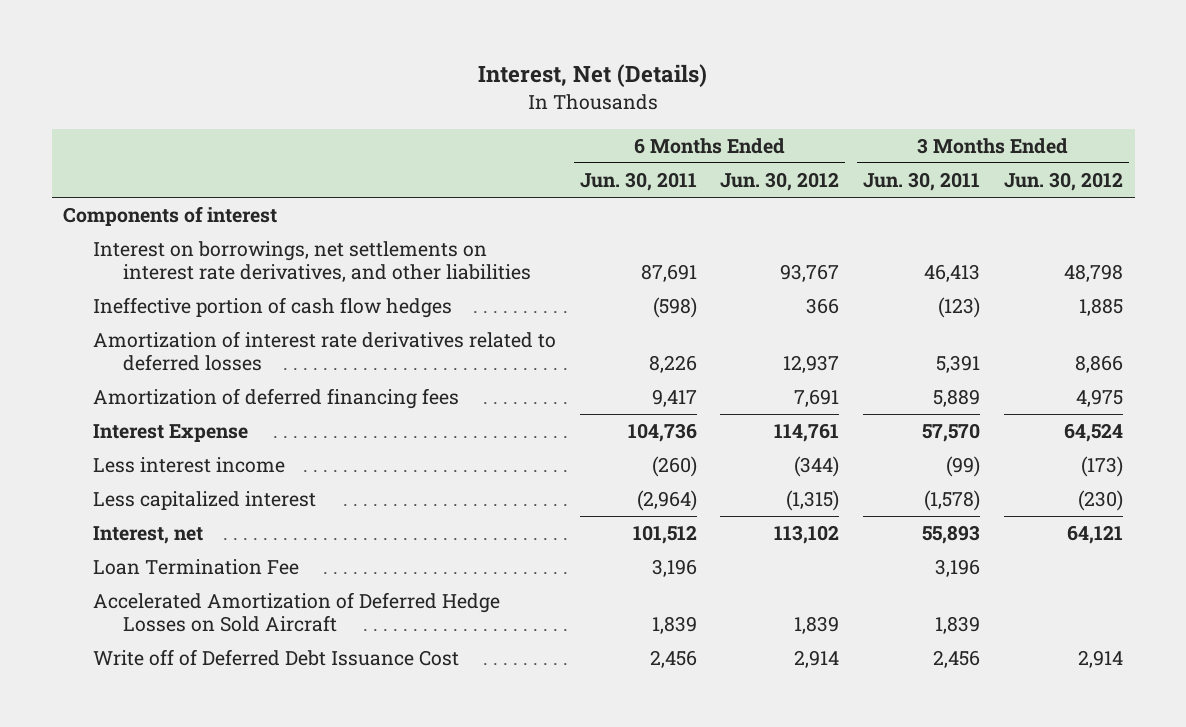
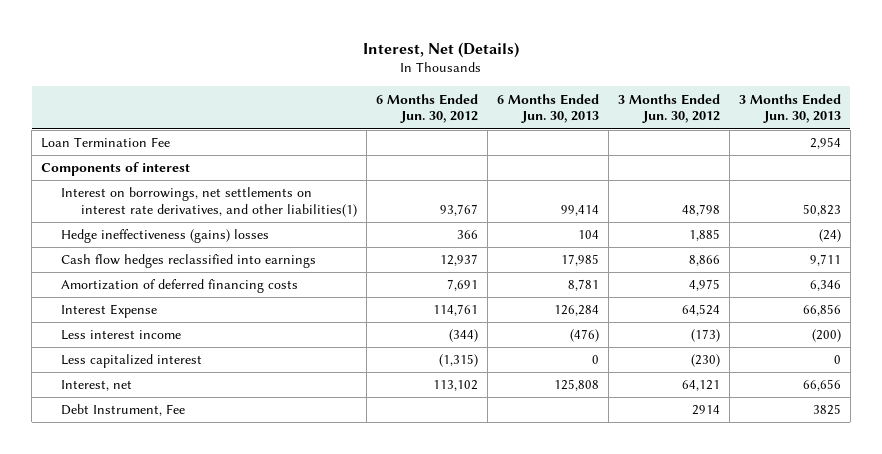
[579,172,697,192] Jun. 30, 2011 -> none
[863,172,981,192] Jun. 30, 2011 -> none
none -> [496,93,599,124] 6 Months Ended Jun. 30, 2013
none -> [738,93,841,124] 3 Months Ended Jun. 30, 2013
[93,559,300,576] Loan Termination Fee -> [41,137,171,149] Loan Termination Fee
[93,241,531,283] Interest on borrowings, net settlements on interest rate derivatives, and other liabilities -> [61,187,357,218] Interest on borrowings, net settlements on interest rate derivatives, and other liabilities(1)
[93,297,453,319] Ineffective portion of cash flow hedges -> [61,229,270,244] Hedge ineffectiveness (gains) losses
[93,331,557,372] Amortization of interest rate derivatives related to deferred losses -> [61,254,317,269] Cash flow hedges reclassified into earnings
[93,388,460,410] Amortization of deferred financing fees -> [61,279,299,294] Amortization of deferred financing costs
[93,592,501,633] Accelerated Amortization of Deferred Hedge Losses on Sold Aircraft -> none
[93,649,460,667] Write off of Deferred Debt Issuance Cost -> none
none -> [61,404,186,417] Debt Instrument, Fee

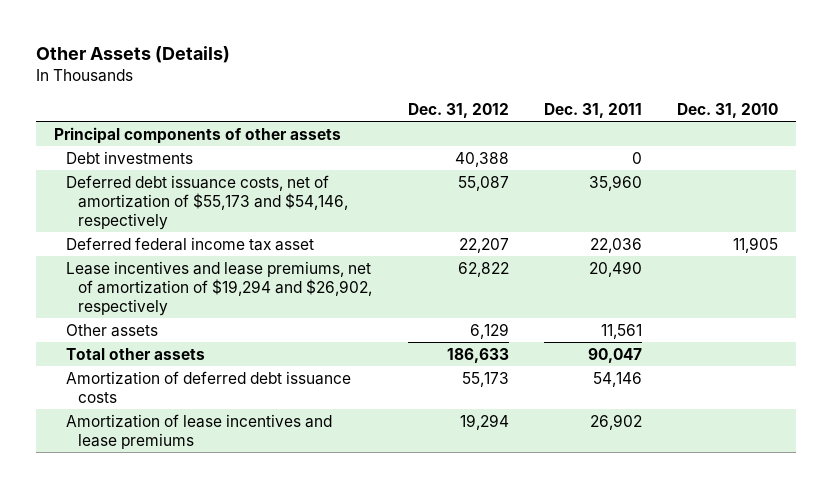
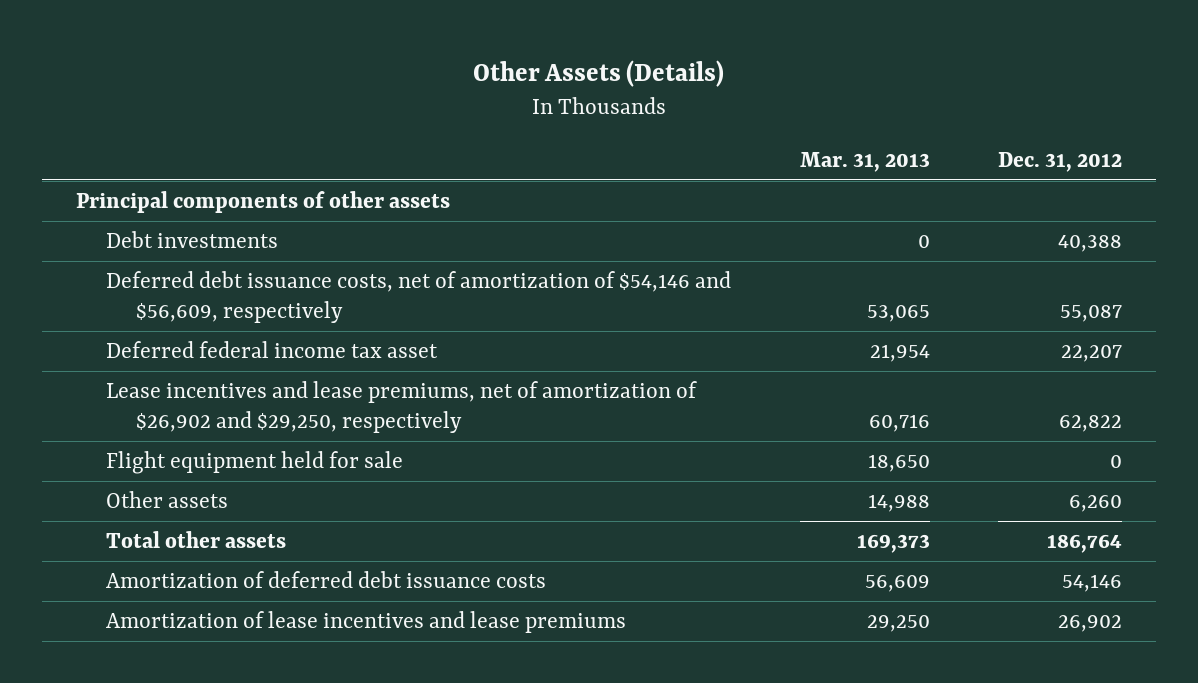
[543,103,642,119] Dec. 31, 2011 -> none
[677,103,779,119] Dec. 31, 2010 -> none
none -> [799,151,930,172] Mar. 31, 2013
[65,174,349,230] Deferred debt issuance costs, net of amortization of $55,173 and $54,146, respectively -> [106,271,732,323] Deferred debt issuance costs, net of amortization of $54,146 and $56,609, respectively
[65,260,373,316] Lease incentives and lease premiums, net of amortization of $19,294 and $26,902, respectively -> [106,381,698,433] Lease incentives and lease premiums, net of amortization of $26,902 and $29,250, respectively
none -> [106,451,404,475] Flight equipment held for sale
[469,322,509,339] 6,129 -> [1069,495,1123,513] 6,260
[446,347,509,363] 186,633 -> [1047,534,1123,554] 186,764
[461,371,509,387] 55,173 -> [1062,574,1123,593] 54,146
[459,413,509,430] 19,294 -> [1058,615,1123,633] 26,902

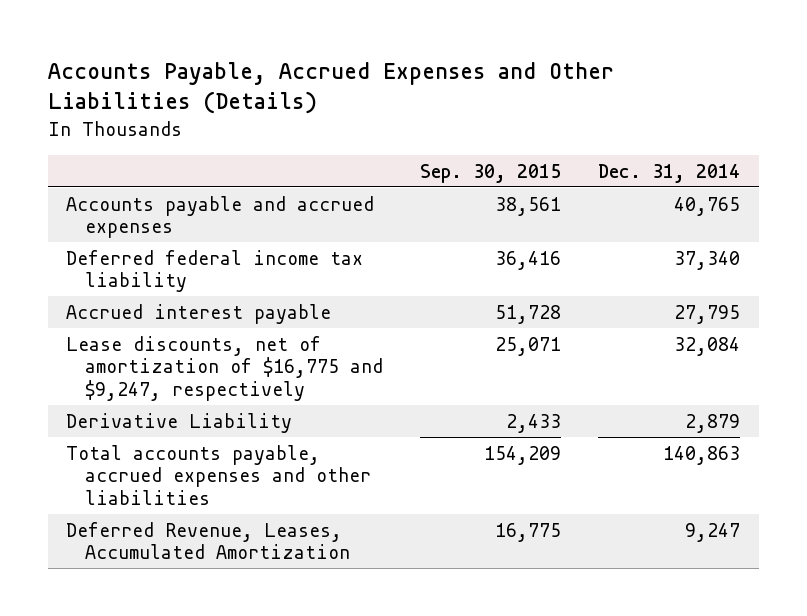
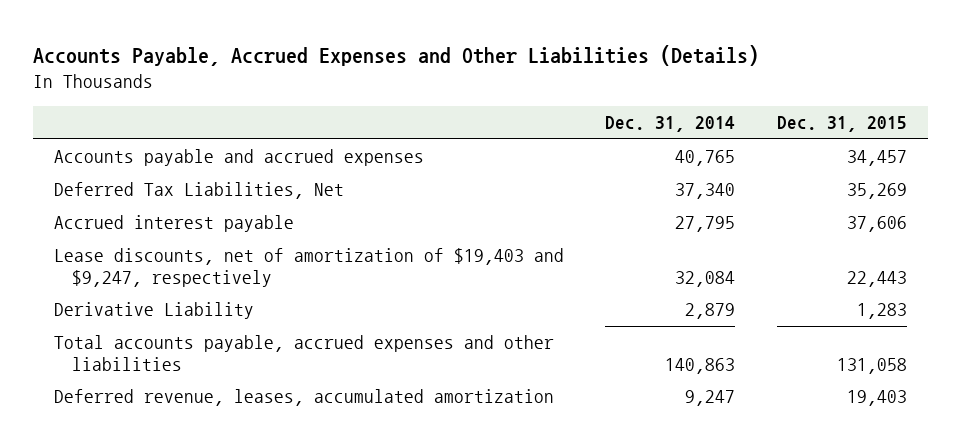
[420,163,562,183] Sep. 30, 2015 -> none
none -> [776,116,907,133] Dec. 31, 2015
[66,249,364,293] Deferred federal income tax liability -> [53,182,344,200] Deferred Tax Liabilities, Net
[66,335,383,402] Lease discounts, net of amortization of $16,775 and $9,247, respectively -> [53,248,564,287] Lease discounts, net of amortization of $19,403 and $9,247, respectively
[66,521,350,560] Deferred Revenue, Leases, Accumulated Amortization -> [53,389,554,407] Deferred revenue, leases, accumulated amortization

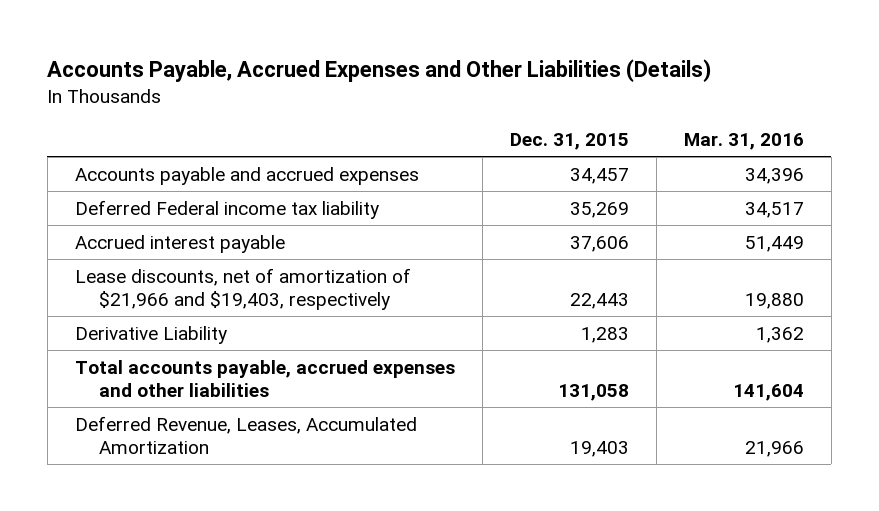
[605,116,736,133] Dec. 31, 2014 -> none
none -> [683,133,804,151] Mar. 31, 2016
[53,182,344,200] Deferred Tax Liabilities, Net -> [74,199,379,219] Deferred Federal income tax liability
[53,248,564,287] Lease discounts, net of amortization of $19,403 and $9,247, respectively -> [74,267,411,310] Lease discounts, net of amortization of $21,966 and $19,403, respectively
[53,389,554,407] Deferred revenue, leases, accumulated amortization -> [74,415,417,454] Deferred Revenue, Leases, Accumulated Amortization

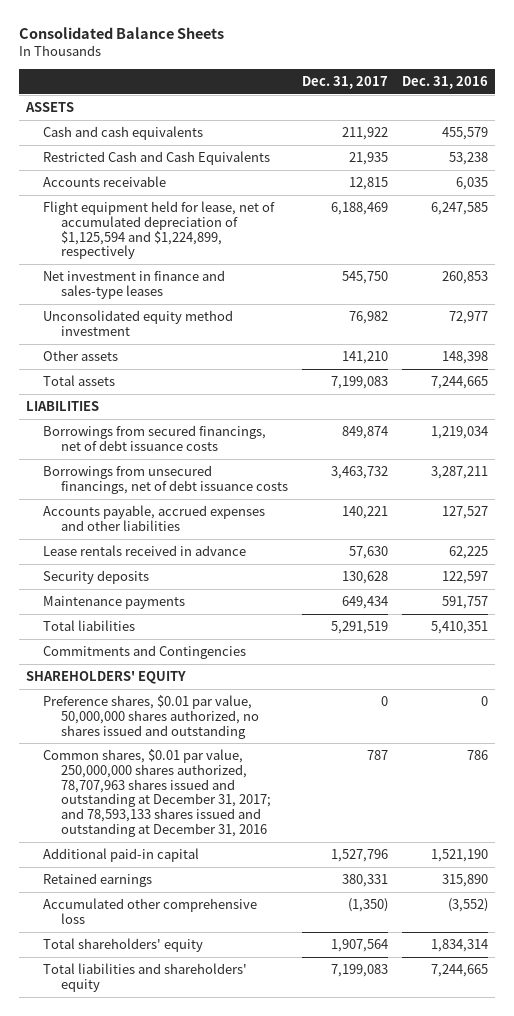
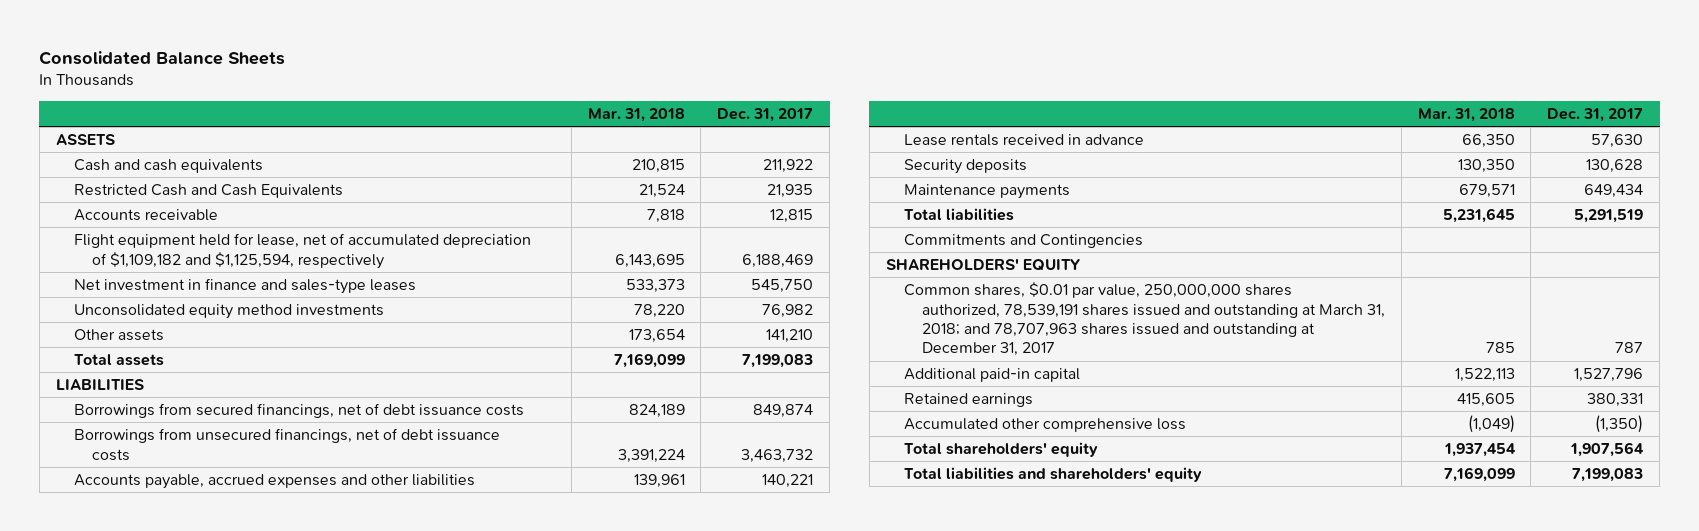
[402,75,489,89] Dec. 31, 2016 -> none
none -> [587,107,685,122] Mar. 31, 2018
[43,201,276,260] Flight equipment held for lease, net of accumulated depreciation of $1,125,594 and $1,224,899, respectively -> [73,233,531,269] Flight equipment held for lease, net of accumulated depreciation of $1,109,182 and $1,125,594, respectively
[43,310,234,336] Unconsolidated equity method investment -> [73,304,384,320] Unconsolidated equity method investments
[43,695,259,739] Preference shares, $0.01 par value, 50,000,000 shares authorized, no shares issued and outstanding -> none
[43,749,271,838] Common shares, $0.01 par value, 250,000,000 shares authorized, 78,707,963 shares issued and outstanding at December 31, 2017; and 78,593,133 shares issued and outstanding at December 31, 2016 -> [903,282,1385,357] Common shares, $0.01 par value, 250,000,000 shares authorized, 78,539,191 shares issued and outstanding at March 31, 2018; and 78,707,963 shares issued and outstanding at December 31, 2017

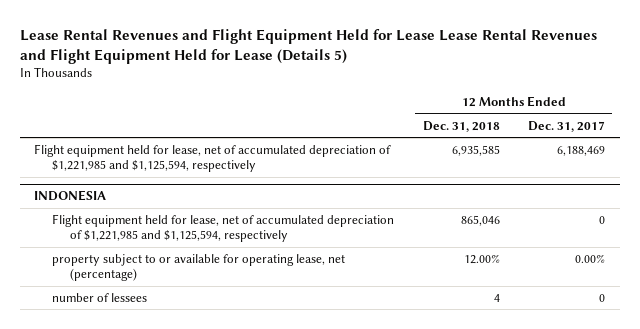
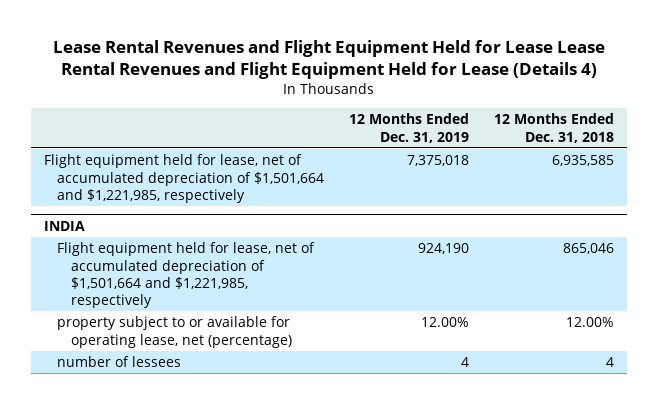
[19,28,597,64] Lease Rental Revenues and Flight Equipment Held for Lease Lease Rental Revenues and Flight Equipment Held for Lease (Details 5) -> [52,39,605,79] Lease Rental Revenues and Flight Equipment Held for Lease Lease Rental Revenues and Flight Equipment Held for Lease (Details 4)
[528,120,606,132] Dec. 31, 2017 -> none
none -> [349,113,470,143] 12 Months Ended Dec. 31, 2019
[34,190,107,202] INDONESIA -> none
[34,143,392,173] Flight equipment held for lease, net of accumulated depreciation of $1,221,985 and $1,125,594, respectively -> [43,154,325,203] Flight equipment held for lease, net of accumulated depreciation of $1,501,664 and $1,221,985, respectively
none -> [43,220,85,231] INDIA
[51,213,394,243] Flight equipment held for lease, net of accumulated depreciation of $1,221,985 and $1,125,594, respectively -> [57,242,316,309] Flight equipment held for lease, net of accumulated depreciation of $1,501,664 and $1,221,985, respectively

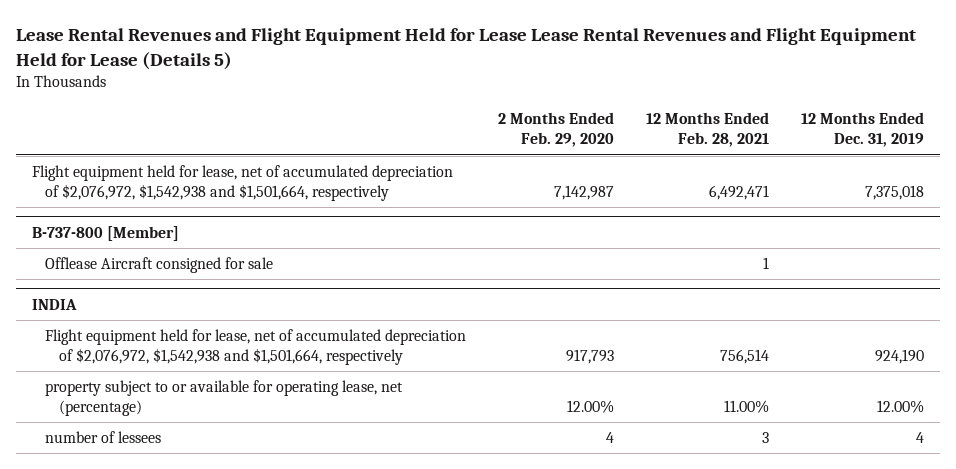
[52,39,605,79] Lease Rental Revenues and Flight Equipment Held for Lease Lease Rental Revenues and Flight Equipment Held for Lease (Details 4) -> [15,27,916,70] Lease Rental Revenues and Flight Equipment Held for Lease Lease Rental Revenues and Flight Equipment Held for Lease (Details 5)
[494,113,615,143] 12 Months Ended Dec. 31, 2018 -> none
none -> [498,112,615,148] 2 Months Ended Feb. 29, 2020
none -> [646,112,770,148] 12 Months Ended Feb. 28, 2021
[43,154,325,203] Flight equipment held for lease, net of accumulated depreciation of $1,501,664 and $1,221,985, respectively -> [31,165,453,202] Flight equipment held for lease, net of accumulated depreciation of $2,076,972, $1,542,938 and $1,501,664, respectively
none -> [31,226,179,242] B-737-800 [Member]
none -> [45,257,274,274] Offlease Aircraft consigned for sale
[57,242,316,309] Flight equipment held for lease, net of accumulated depreciation of $1,501,664 and $1,221,985, respectively -> [45,329,467,366] Flight equipment held for lease, net of accumulated depreciation of $2,076,972, $1,542,938 and $1,501,664, respectively

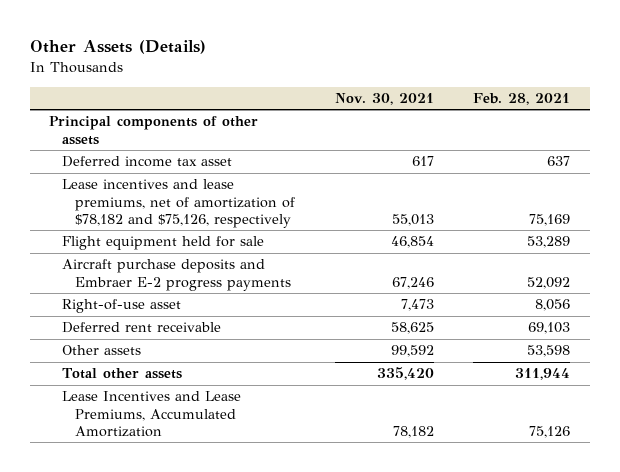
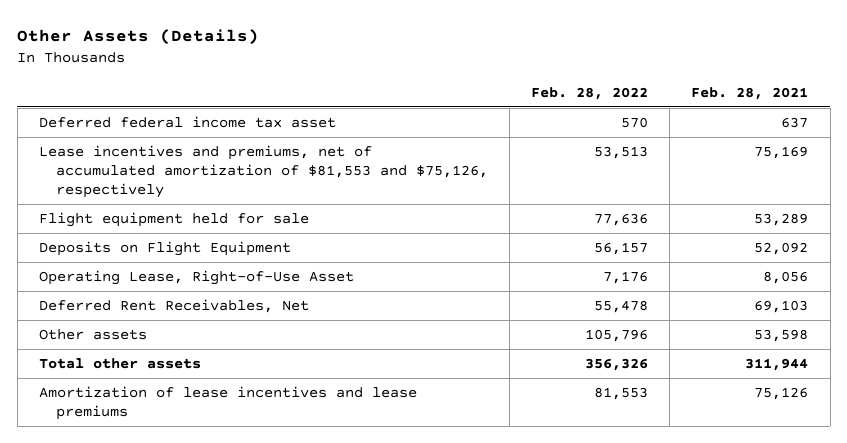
[334,93,434,106] Nov. 30, 2021 -> none
none -> [530,86,648,100] Feb. 28, 2022
[49,116,259,145] Principal components of other assets -> none
[62,156,233,168] Deferred income tax asset -> [39,116,337,129] Deferred federal income tax asset
[62,179,296,228] Lease incentives and lease premiums, net of amortization of $78,182 and $75,126, respectively -> [39,145,488,199] Lease incentives and premiums, net of accumulated amortization of $81,553 and $75,126, respectively
[62,259,292,291] Aircraft purchase deposits and Embraer E-2 progress payments -> [39,241,292,257] Deposits on Flight Equipment
[62,299,182,314] Right-of-use asset -> [39,270,355,286] Operating Lease, Right-of-Use Asset
[62,322,222,334] Deferred rent receivable -> [39,299,310,314] Deferred Rent Receivables, Net
[62,391,242,437] Lease Incentives and Lease Premiums, Accumulated Amortization -> [39,386,418,421] Amortization of lease incentives and lease premiums

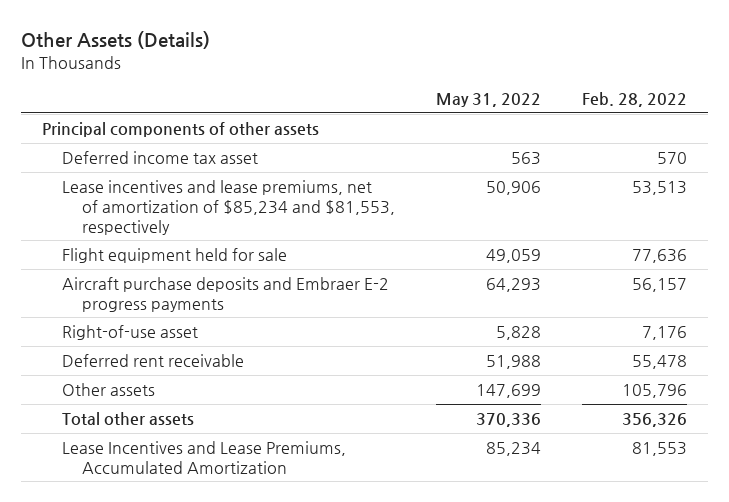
[691,86,809,100] Feb. 28, 2021 -> none
none -> [435,92,541,107] May 31, 2022
none -> [41,121,319,137] Principal components of other assets
[39,116,337,129] Deferred federal income tax asset -> [61,150,258,164] Deferred income tax asset
[39,145,488,199] Lease incentives and premiums, net of accumulated amortization of $81,553 and $75,126, respectively -> [61,179,395,235] Lease incentives and lease premiums, net of amortization of $85,234 and $81,553, respectively
[39,241,292,257] Deposits on Flight Equipment -> [61,276,389,312] Aircraft purchase deposits and Embraer E-2 progress payments
[39,270,355,286] Operating Lease, Right-of-Use Asset -> [61,324,198,340] Right-of-use asset
[39,299,310,314] Deferred Rent Receivables, Net -> [61,353,244,367] Deferred rent receivable
[39,386,418,421] Amortization of lease incentives and lease premiums -> [61,440,346,474] Lease Incentives and Lease Premiums, Accumulated Amortization

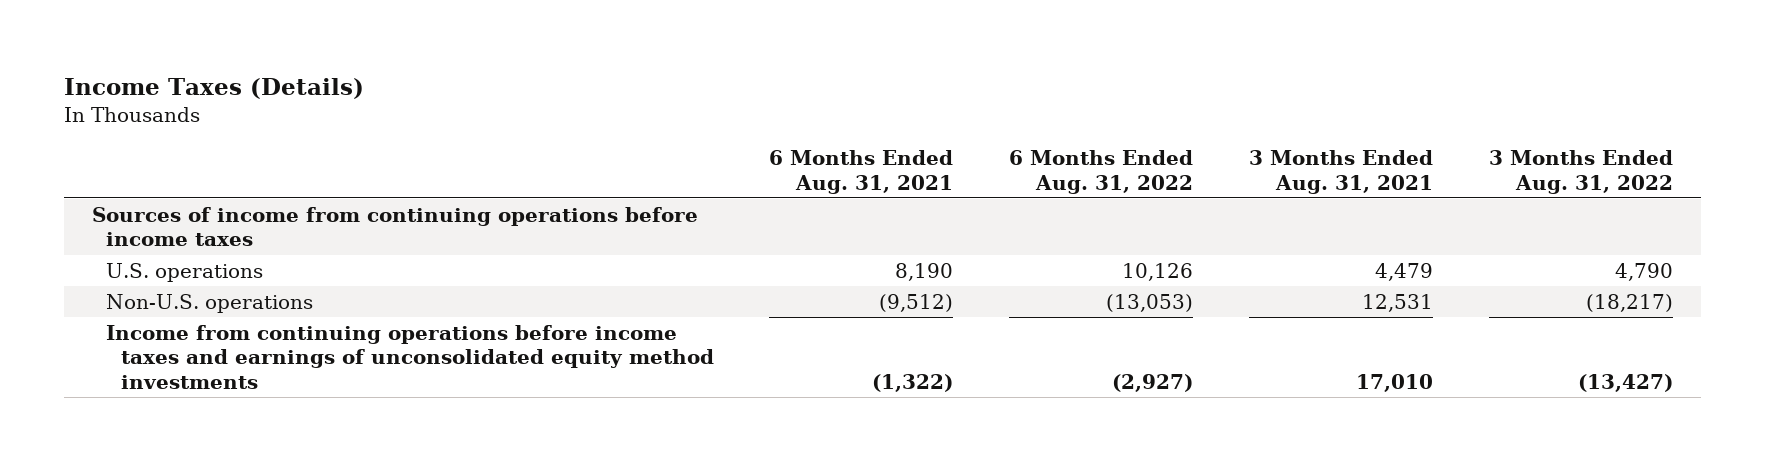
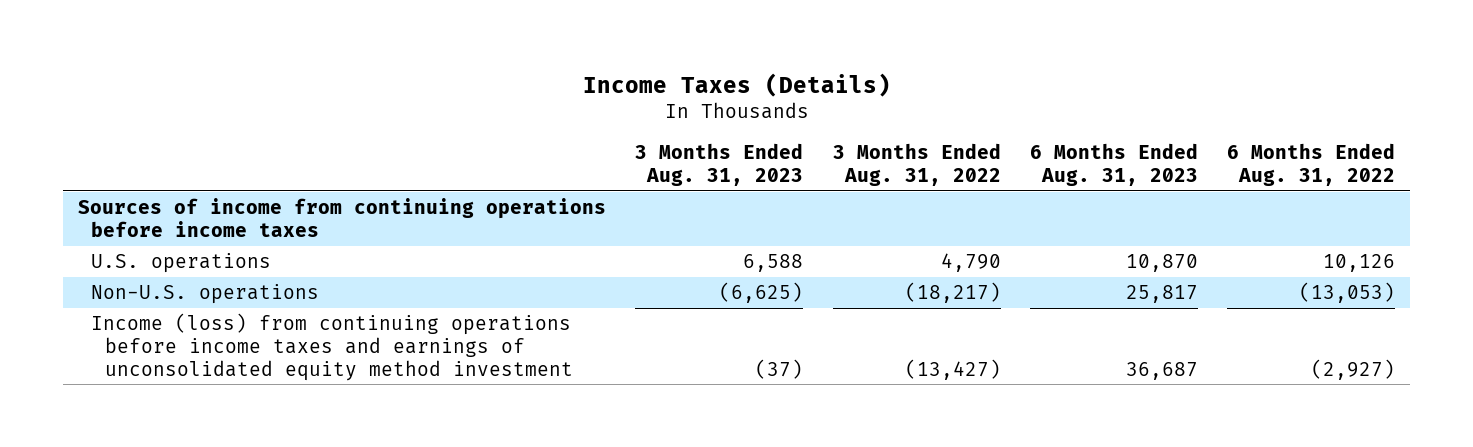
[769,150,954,194] 6 Months Ended Aug. 31, 2021 -> none
[1249,150,1434,194] 3 Months Ended Aug. 31, 2021 -> none
none -> [635,143,804,187] 3 Months Ended Aug. 31, 2023
none -> [1030,143,1199,187] 6 Months Ended Aug. 31, 2023
[106,324,714,390] Income from continuing operations before income taxes and earnings of unconsolidated equity method investments -> [91,313,573,381] Income (loss) from continuing operations before income taxes and earnings of unconsolidated equity method investment

